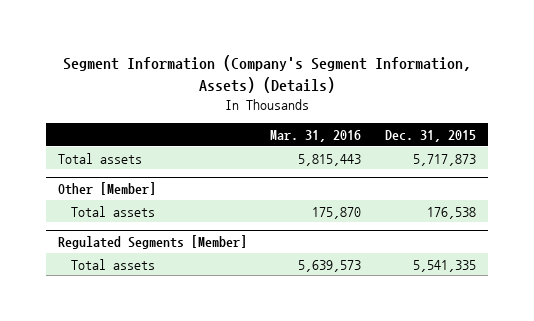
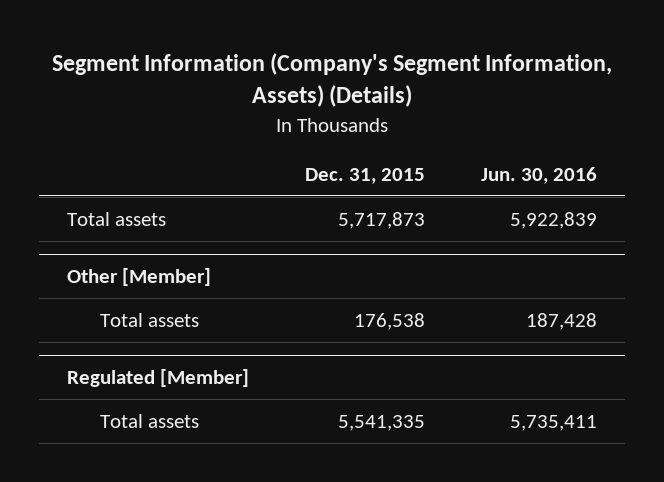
[270,129,362,142] Mar. 31, 2016 -> none
none -> [481,166,598,184] Jun. 30, 2016
[57,235,247,250] Regulated Segments [Member] -> [66,369,249,388] Regulated [Member]

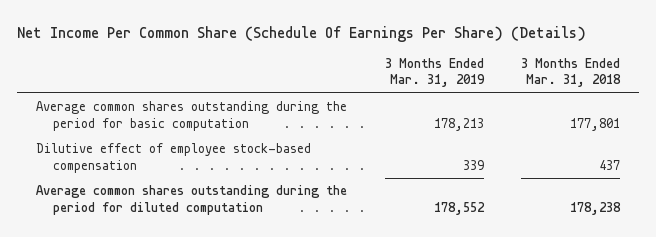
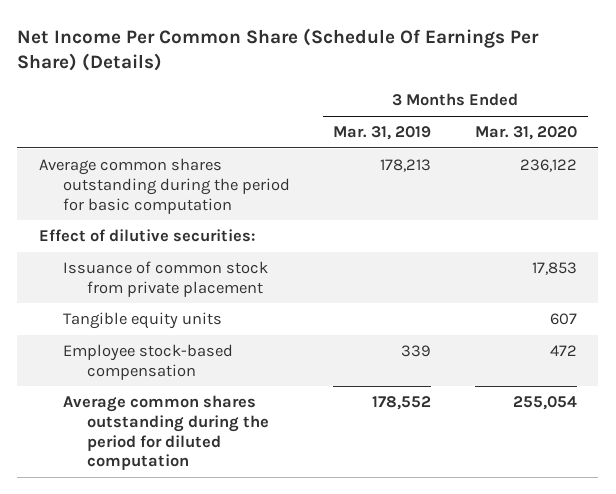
[520,57,621,88] 3 Months Ended Mar. 31, 2018 -> none
none -> [474,126,577,141] Mar. 31, 2020
none -> [38,229,255,243] Effect of dilutive securities:
none -> [63,261,269,297] Issuance of common stock from private placement
none -> [63,312,223,330] Tangible equity units
[36,143,312,173] Dilutive effect of employee stock-based compensation -> [63,344,234,380] Employee stock-based compensation

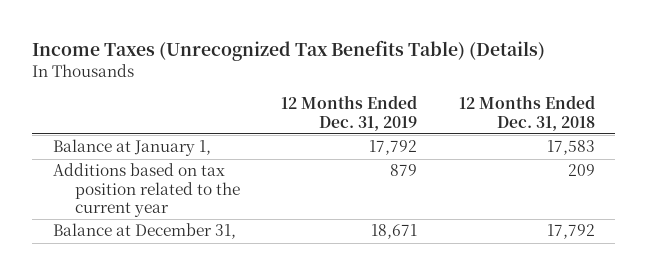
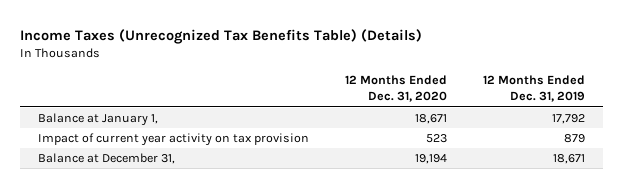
[458,95,595,131] 12 Months Ended Dec. 31, 2018 -> none
none -> [345,75,448,103] 12 Months Ended Dec. 31, 2020
[52,163,240,218] Additions based on tax position related to the current year -> [38,133,310,147] Impact of current year activity on tax provision

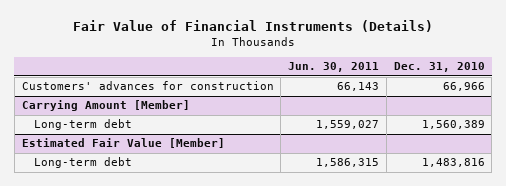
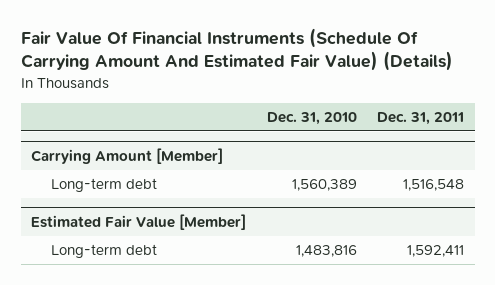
[73,20,434,33] Fair Value of Financial Instruments (Details) -> [20,27,453,72] Fair Value Of Financial Instruments (Schedule Of Carrying Amount And Estimated Fair Value) (Details)
[288,62,380,73] Jun. 30, 2011 -> none
none -> [377,111,465,125] Dec. 31, 2011
[21,81,274,91] Customers' advances for construction -> none

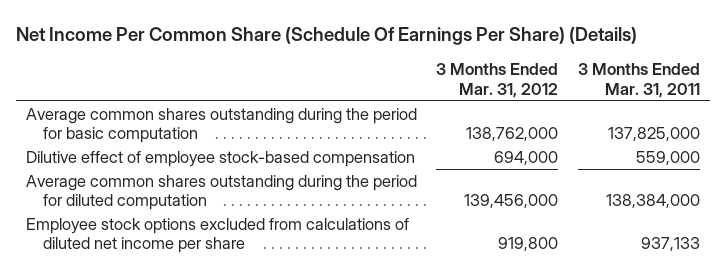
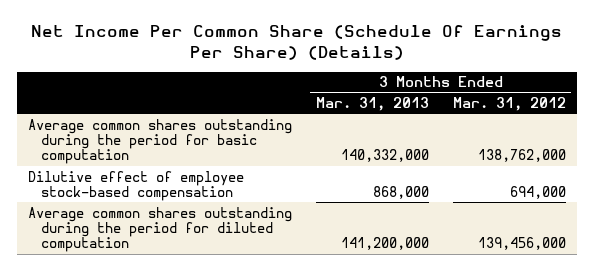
[578,63,701,98] 3 Months Ended Mar. 31, 2011 -> none
none -> [315,97,429,112] Mar. 31, 2013
[25,217,409,254] Employee stock options excluded from calculations of diluted net income per share -> none

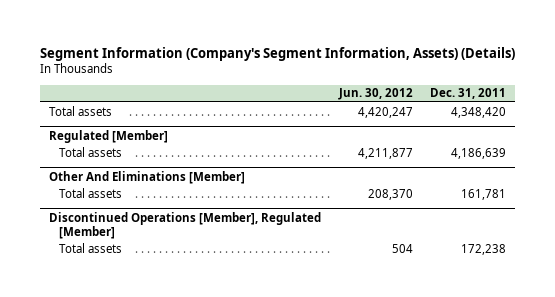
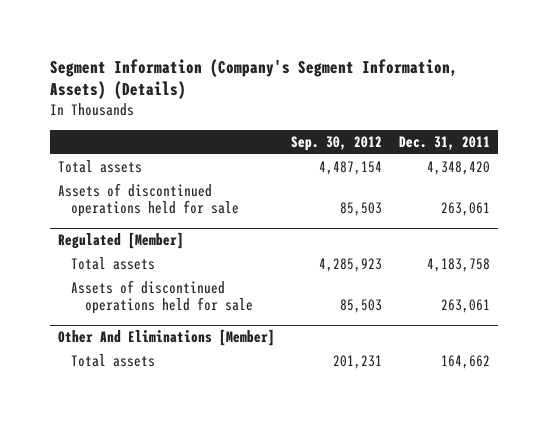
[337,88,413,101] Jun. 30, 2012 -> none
none -> [291,136,383,152] Sep. 30, 2012
none -> [57,182,240,218] Assets of discontinued operations held for sale
[451,147,507,159] 4,186,639 -> [426,257,490,272] 4,183,758
none -> [71,279,253,315] Assets of discontinued operations held for sale
[48,211,321,239] Discontinued Operations [Member], Regulated [Member] -> none
[59,242,123,253] Total assets -> none
[461,188,507,200] 161,781 -> [440,354,490,369] 164,662

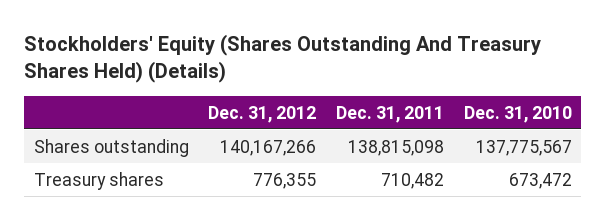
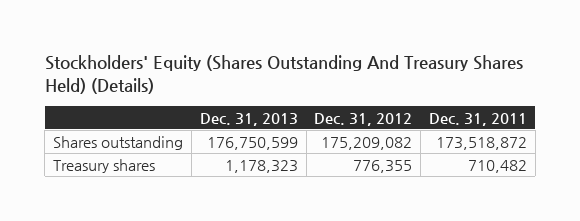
[463,105,572,123] Dec. 31, 2010 -> none
none -> [199,112,298,126] Dec. 31, 2013
[220,139,317,156] 140,167,266 -> [321,136,413,150] 175,209,082
[347,139,444,156] 138,815,098 -> [436,136,528,150] 173,518,872

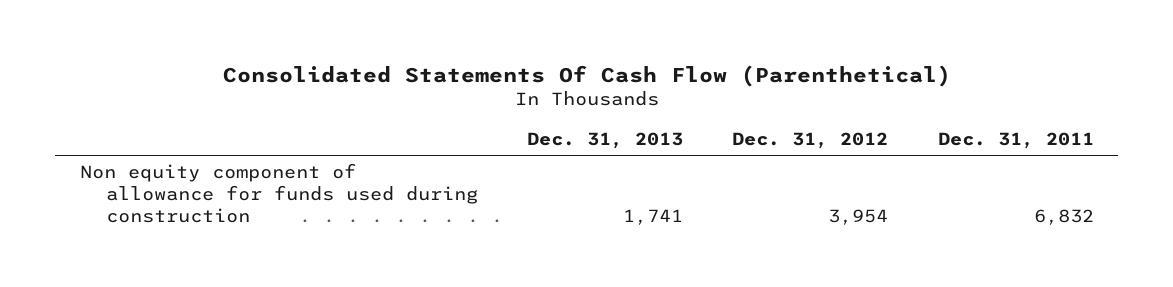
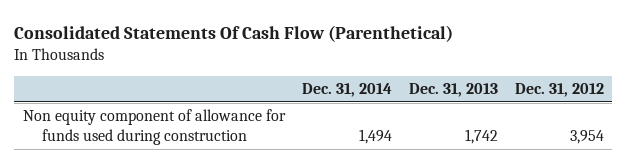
[937,131,1094,149] Dec. 31, 2011 -> none
none -> [301,82,392,97] Dec. 31, 2014
[623,208,684,225] 1,741 -> [464,129,498,145] 1,742

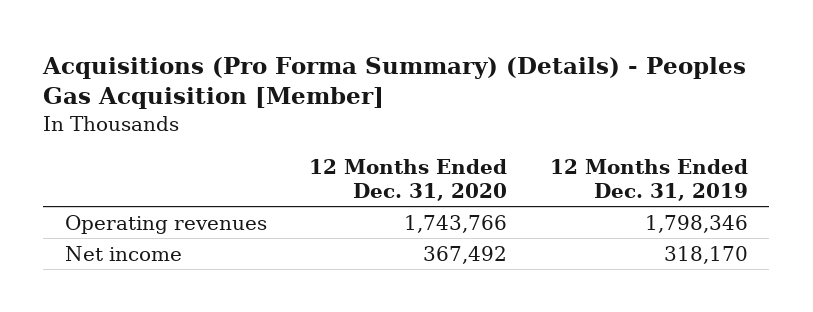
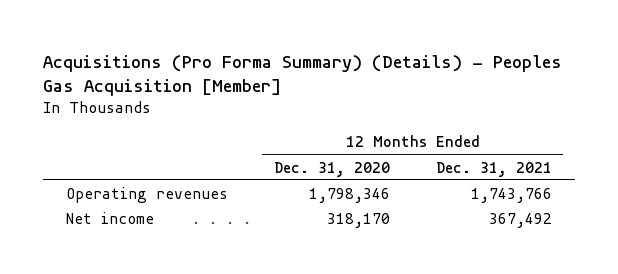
[549,158,748,201] 12 Months Ended Dec. 31, 2019 -> none
none -> [435,161,552,177] Dec. 31, 2021
[404,214,508,233] 1,743,766 -> [308,188,390,204] 1,798,346
[423,245,508,264] 367,492 -> [326,213,390,229] 318,170

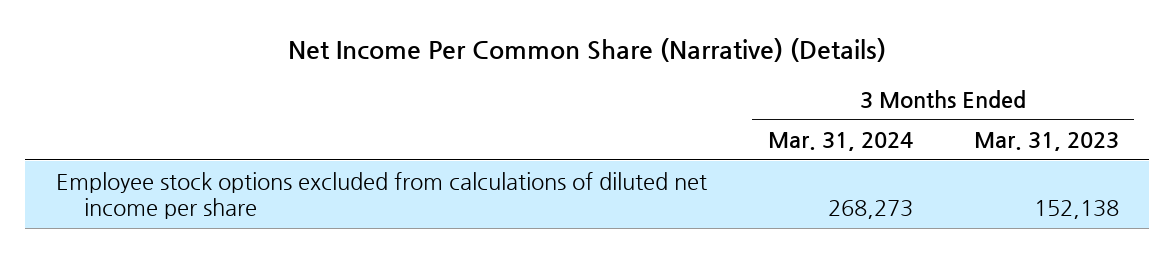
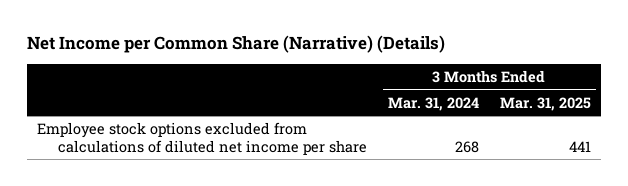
[288,38,887,63] Net Income Per Common Share (Narrative) (Details) -> [26,35,445,54] Net Income per Common Share (Narrative) (Details)
[973,132,1119,152] Mar. 31, 2023 -> none
none -> [499,96,591,111] Mar. 31, 2025
[827,200,913,220] 268,273 -> [454,140,479,153] 268

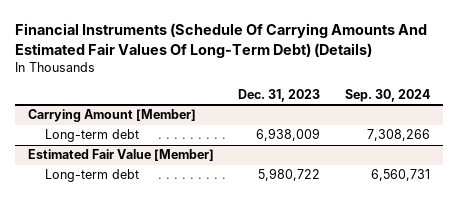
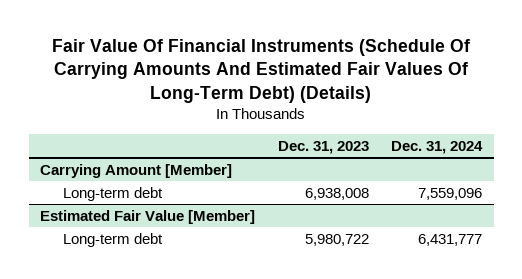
[15,23,428,58] Financial Instruments (Schedule Of Carrying Amounts And Estimated Fair Values Of Long-Term Debt) (Details) -> [52,38,471,103] Fair Value Of Financial Instruments (Schedule Of Carrying Amounts And Estimated Fair Values Of Long-Term Debt) (Details)
[345,89,431,103] Sep. 30, 2024 -> none
none -> [391,141,484,155] Dec. 31, 2024
[256,128,321,142] 6,938,009 -> [304,187,369,200] 6,938,008

